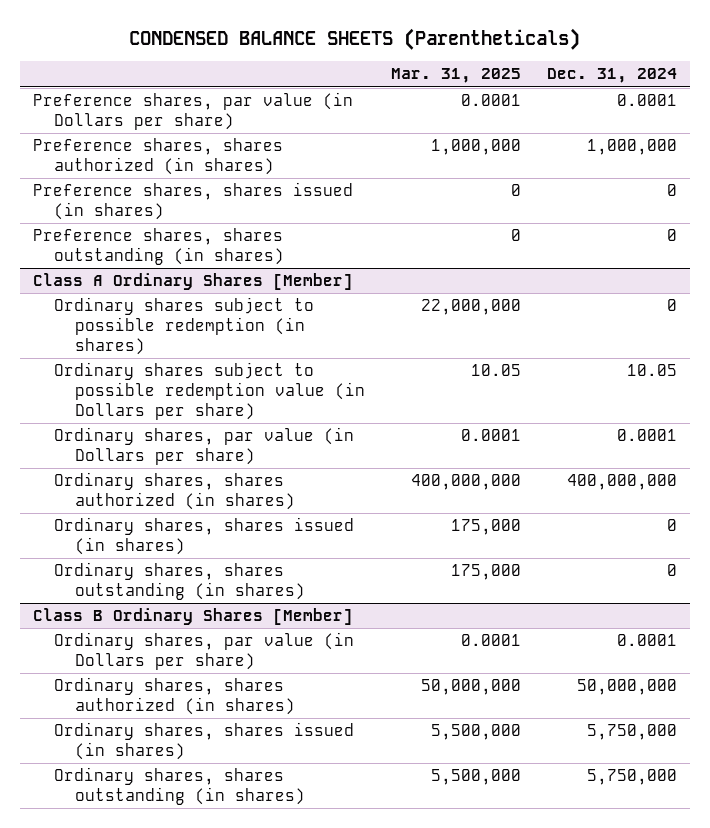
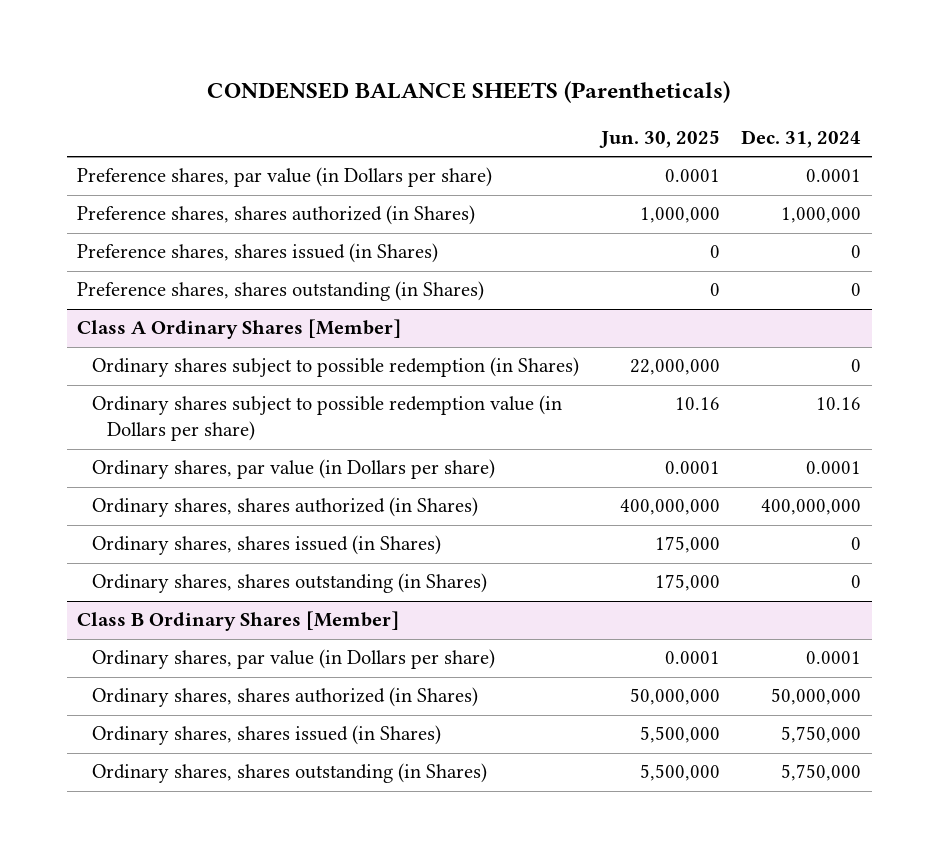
[391,68,522,84] Mar. 31, 2025 -> none
none -> [598,130,720,149] Jun. 30, 2025
[33,138,284,176] Preference shares, shares authorized (in shares) -> [77,205,476,226] Preference shares, shares authorized (in Shares)
[33,182,354,221] Preference shares, shares issued (in shares) -> [77,243,439,264] Preference shares, shares issued (in Shares)
[33,228,285,266] Preference shares, shares outstanding (in shares) -> [77,281,485,302] Preference shares, shares outstanding (in Shares)
[54,297,315,356] Ordinary shares subject to possible redemption (in shares) -> [92,357,580,378] Ordinary shares subject to possible redemption (in Shares)
[627,364,678,377] 10.05 -> [816,397,862,411] 10.16
[54,472,296,511] Ordinary shares, shares authorized (in shares) -> [92,497,479,518] Ordinary shares, shares authorized (in Shares)
[54,517,355,556] Ordinary shares, shares issued (in shares) -> [92,535,442,556] Ordinary shares, shares issued (in Shares)
[54,562,306,601] Ordinary shares, shares outstanding (in shares) -> [92,573,488,594] Ordinary shares, shares outstanding (in Shares)
[54,677,296,716] Ordinary shares, shares authorized (in shares) -> [92,687,479,708] Ordinary shares, shares authorized (in Shares)
[54,722,355,761] Ordinary shares, shares issued (in shares) -> [92,725,442,746] Ordinary shares, shares issued (in Shares)
[54,767,306,806] Ordinary shares, shares outstanding (in shares) -> [92,763,488,784] Ordinary shares, shares outstanding (in Shares)

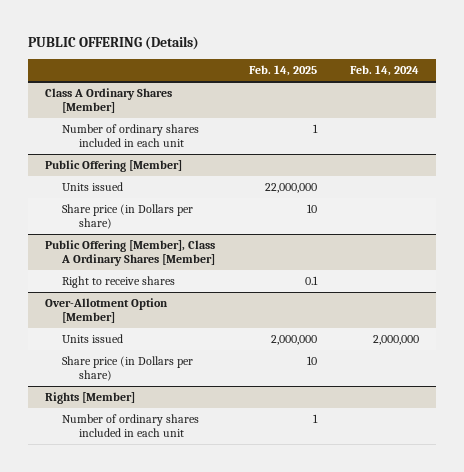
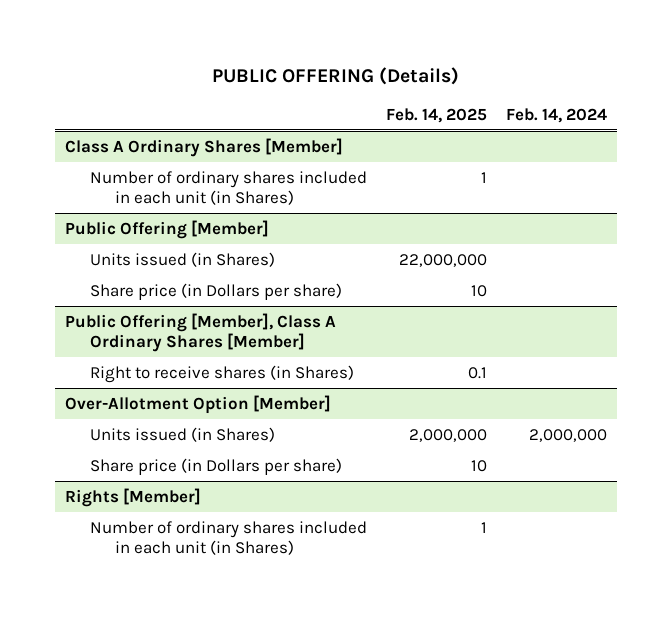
[61,124,199,148] Number of ordinary shares included in each unit -> [89,170,367,205] Number of ordinary shares included in each unit (in Shares)
[61,182,123,192] Units issued -> [89,251,275,267] Units issued (in Shares)
[61,276,175,289] Right to receive shares -> [89,364,354,383] Right to receive shares (in Shares)
[61,334,123,344] Units issued -> [89,426,275,442] Units issued (in Shares)
[61,414,199,438] Number of ordinary shares included in each unit -> [89,520,367,555] Number of ordinary shares included in each unit (in Shares)

